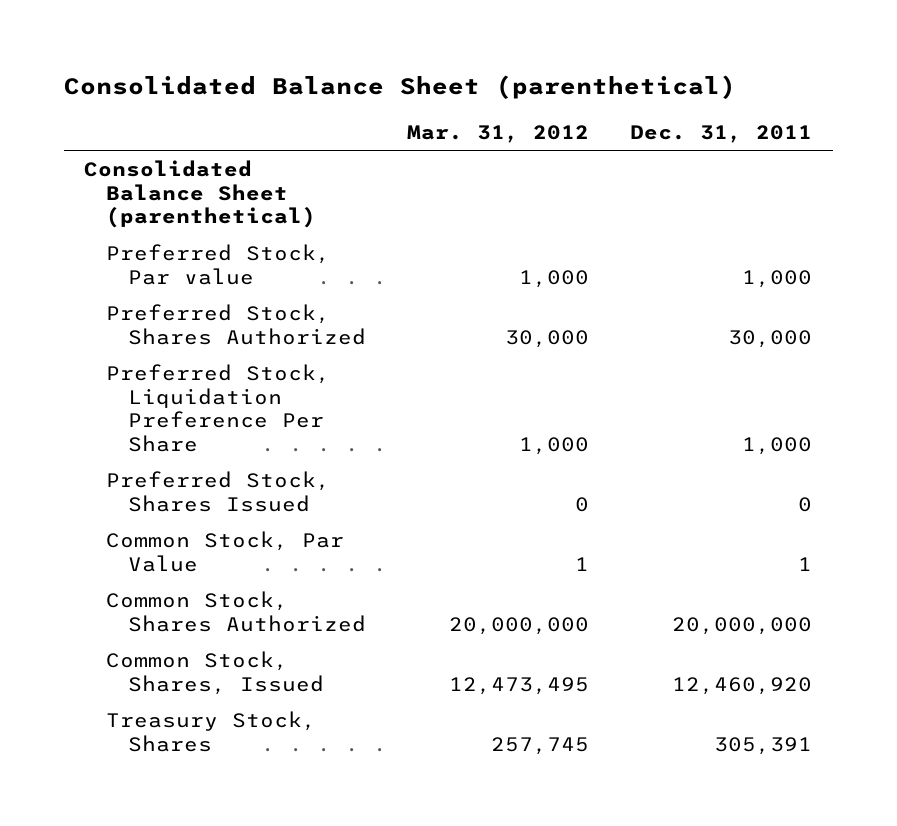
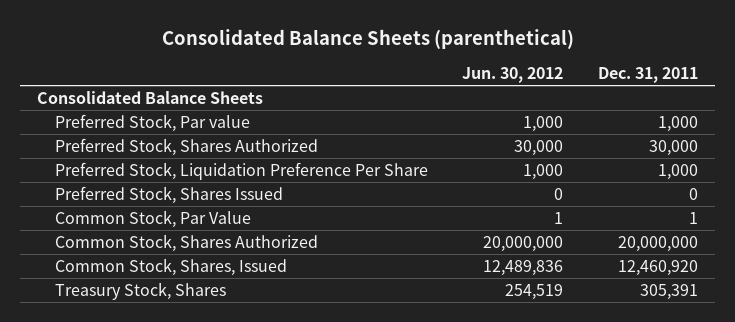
[63,75,736,100] Consolidated Balance Sheet (parenthetical) -> [161,28,574,49] Consolidated Balance Sheets (parenthetical)
[407,124,590,143] Mar. 31, 2012 -> none
none -> [462,66,564,83] Jun. 30, 2012
[84,160,317,229] Consolidated Balance Sheet (parenthetical) -> [37,91,264,105] Consolidated Balance Sheets

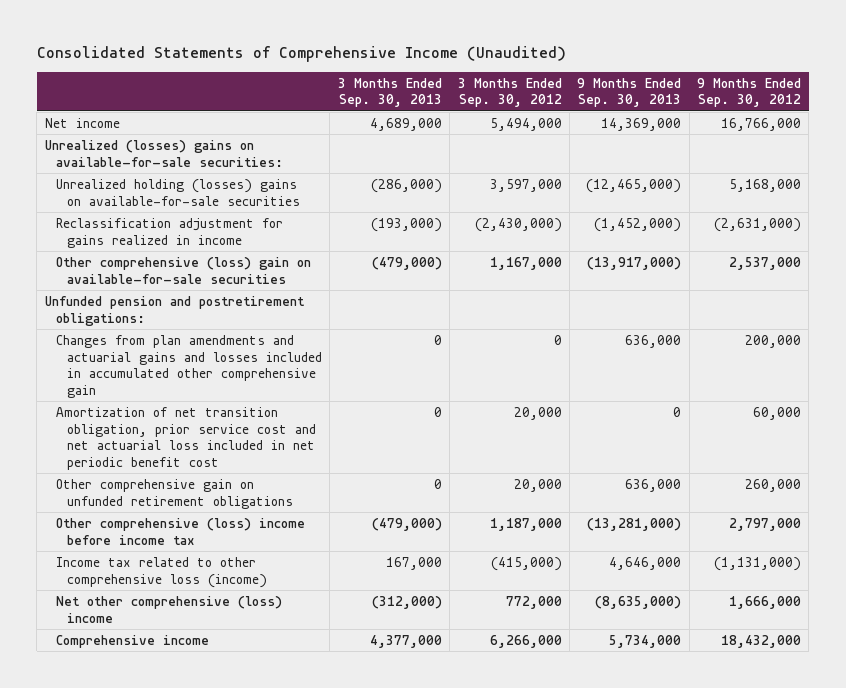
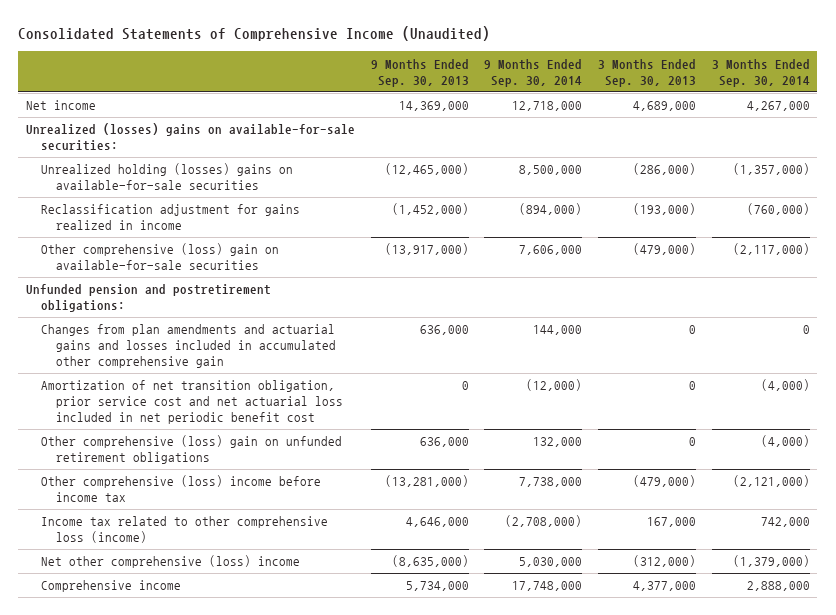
[457,77,562,108] 3 Months Ended Sep. 30, 2012 -> none
[697,77,802,108] 9 Months Ended Sep. 30, 2012 -> none
none -> [484,58,583,87] 9 Months Ended Sep. 30, 2014
none -> [711,58,810,87] 3 Months Ended Sep. 30, 2014
[55,478,294,509] Other comprehensive gain on unfunded retirement obligations -> [40,435,342,465] Other comprehensive (loss) gain on unfunded retirement obligations

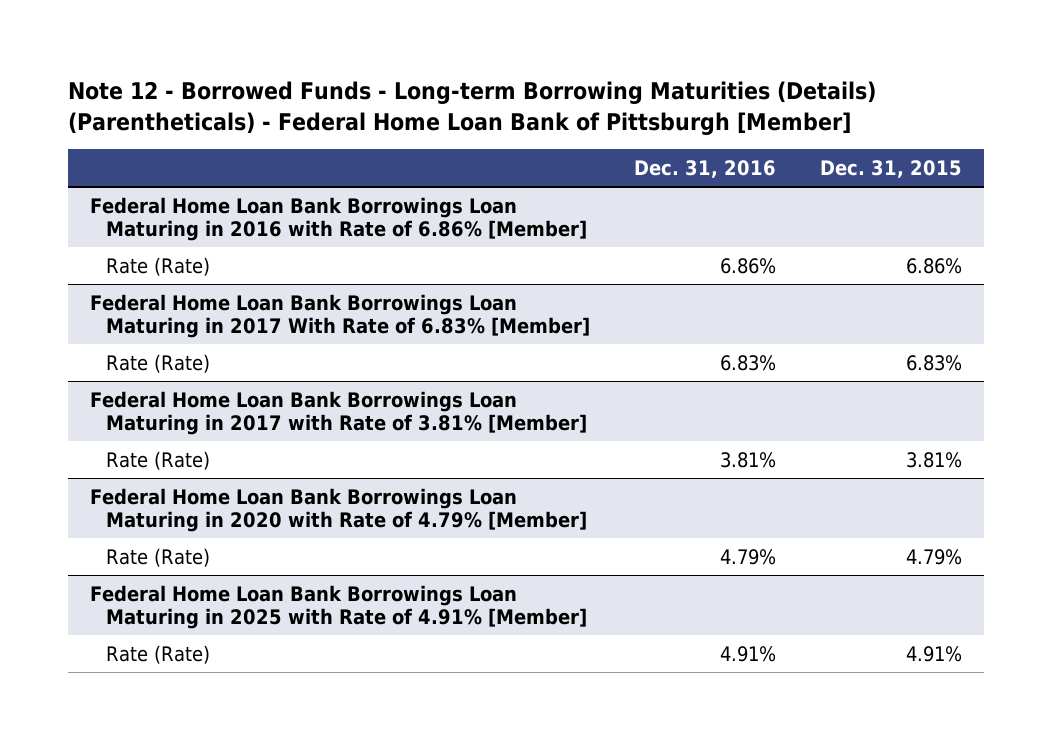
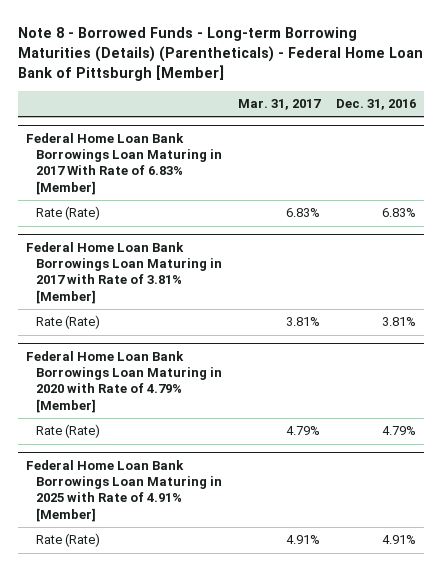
[68,80,877,135] Note 12 - Borrowed Funds - Long-term Borrowing Maturities (Details) (Parentheticals) - Federal Home Loan Bank of Pittsburgh [Member] -> [18,27,424,81] Note 8 - Borrowed Funds - Long-term Borrowing Maturities (Details) (Parentheticals) - Federal Home Loan Bank of Pittsburgh [Member]
[820,160,963,179] Dec. 31, 2015 -> none
none -> [238,98,322,110] Mar. 31, 2017
[90,196,588,241] Federal Home Loan Bank Borrowings Loan Maturing in 2016 with Rate of 6.86% [Member] -> none
[106,256,211,276] Rate (Rate) -> none

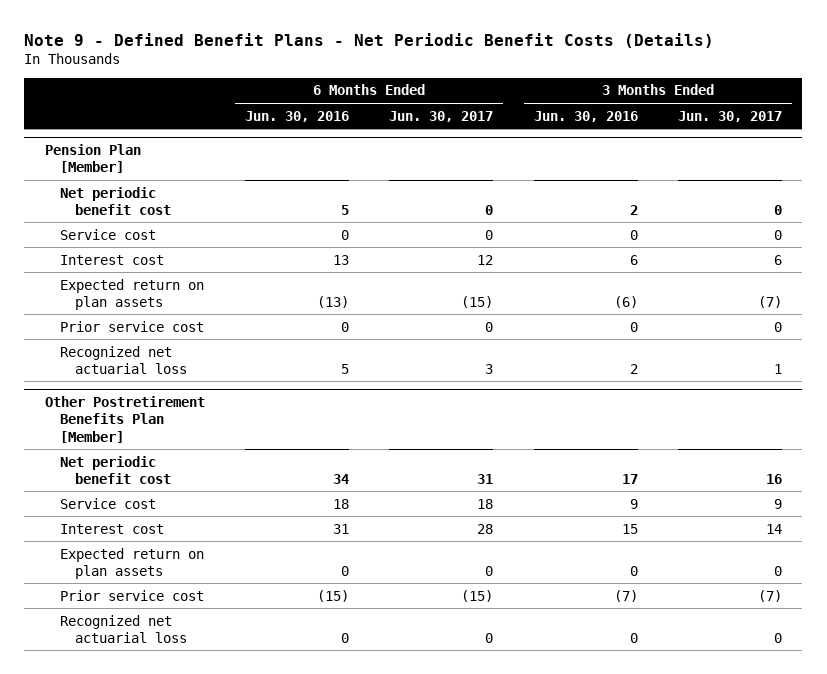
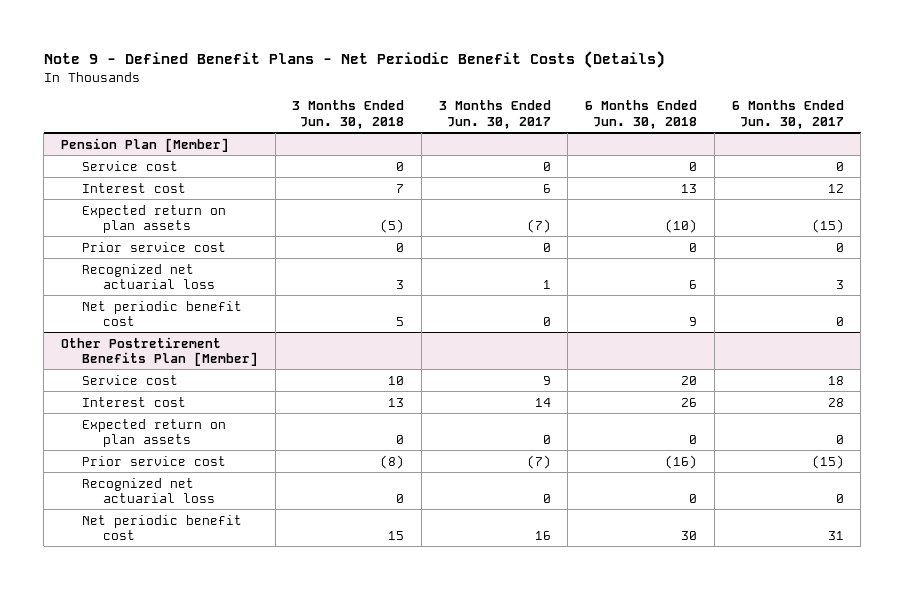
[244,110,349,122] Jun. 30, 2016 -> none
[533,110,638,122] Jun. 30, 2016 -> none
none -> [292,100,405,129] 3 Months Ended Jun. 30, 2018
none -> [585,100,698,129] 6 Months Ended Jun. 30, 2018
[59,186,171,215] Net periodic benefit cost -> [81,300,242,326] Net periodic benefit cost
[59,455,171,484] Net periodic benefit cost -> [81,514,242,540] Net periodic benefit cost

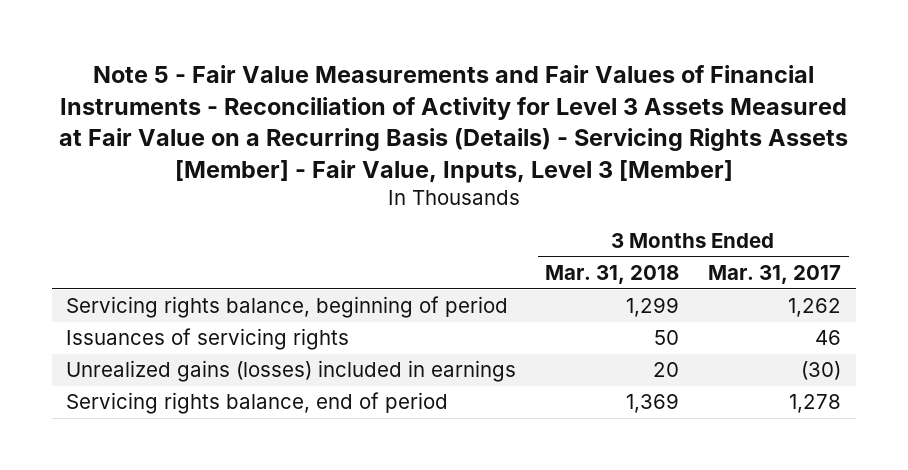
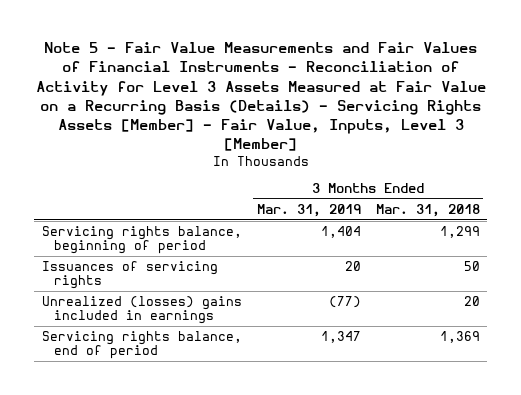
[708,265,842,285] Mar. 31, 2017 -> none
none -> [256,203,361,217] Mar. 31, 2019
[66,360,517,383] Unrealized gains (losses) included in earnings -> [41,296,242,325] Unrealized (losses) gains included in earnings

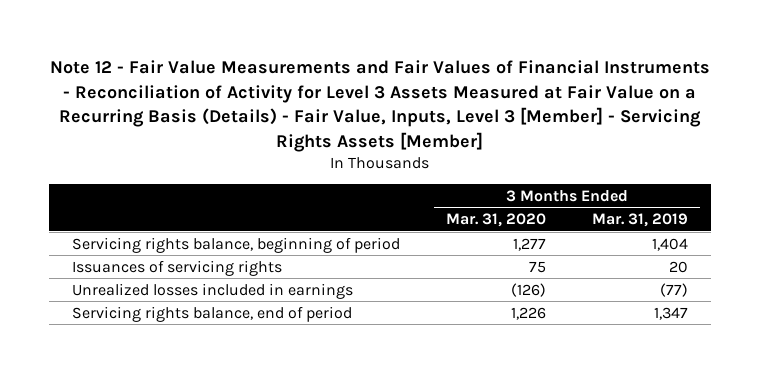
[35,42,486,152] Note 5 - Fair Value Measurements and Fair Values of Financial Instruments - Reconciliation of Activity for Level 3 Assets Measured at Fair Value on a Recurring Basis (Details) - Servicing Rights Assets [Member] - Fair Value, Inputs, Level 3 [Member] -> [50,60,711,152] Note 12 - Fair Value Measurements and Fair Values of Financial Instruments - Reconciliation of Activity for Level 3 Assets Measured at Fair Value on a Recurring Basis (Details) - Fair Value, Inputs, Level 3 [Member] - Servicing Rights Assets [Member]
[375,203,480,217] Mar. 31, 2018 -> none
none -> [446,212,547,227] Mar. 31, 2020
[41,296,242,325] Unrealized (losses) gains included in earnings -> [71,282,353,299] Unrealized losses included in earnings

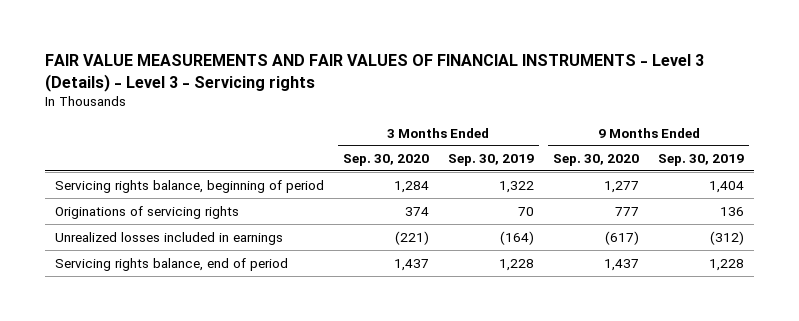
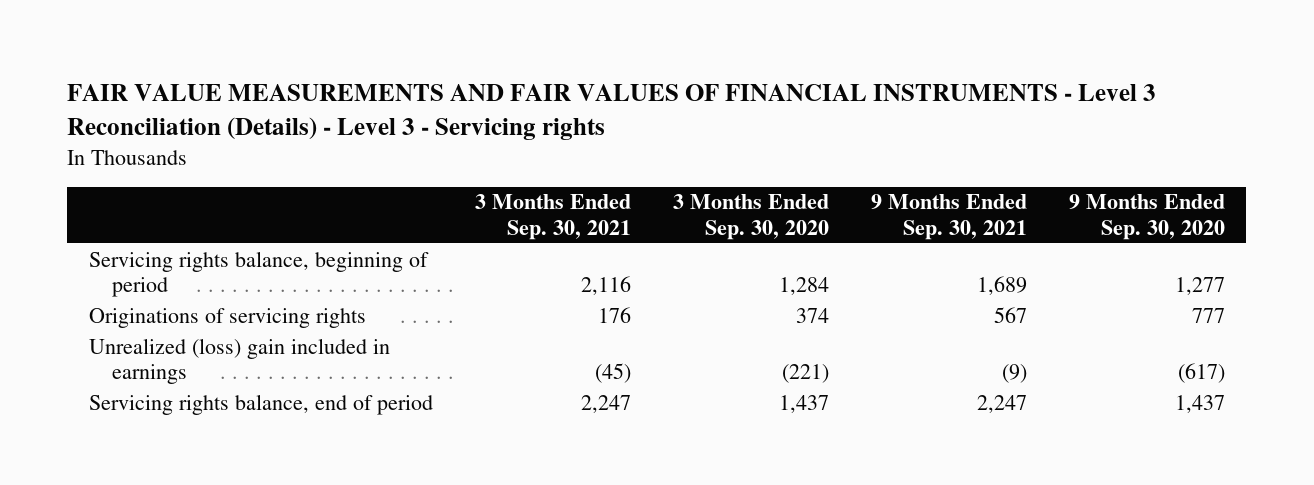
[45,54,705,92] FAIR VALUE MEASUREMENTS AND FAIR VALUES OF FINANCIAL INSTRUMENTS - Level 3 (Details) - Level 3 - Servicing rights -> [67,84,1157,141] FAIR VALUE MEASUREMENTS AND FAIR VALUES OF FINANCIAL INSTRUMENTS - Level 3 Reconciliation (Details) - Level 3 - Servicing rights
[447,154,534,167] Sep. 30, 2019 -> none
[658,154,745,167] Sep. 30, 2019 -> none
none -> [474,194,631,240] 3 Months Ended Sep. 30, 2021
none -> [871,194,1028,240] 9 Months Ended Sep. 30, 2021
[54,231,283,245] Unrealized losses included in earnings -> [88,337,390,385] Unrealized (loss) gain included in earnings

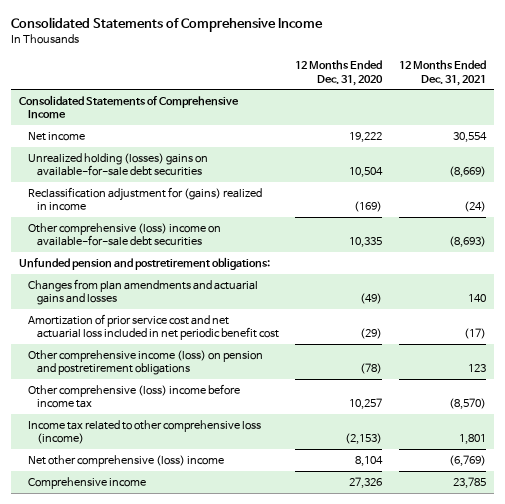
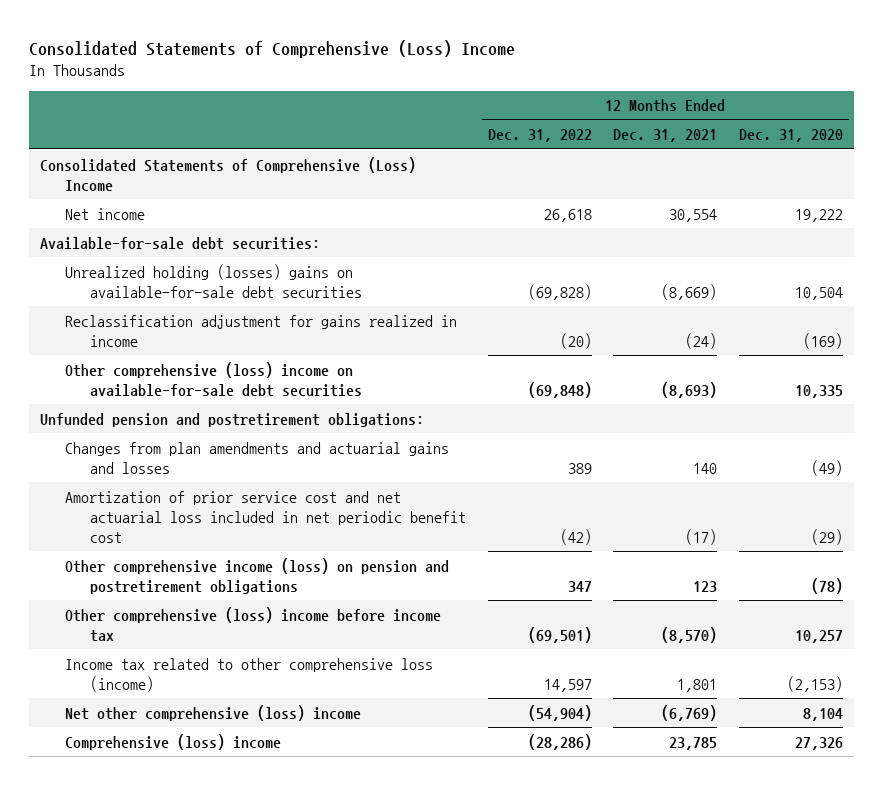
[10,17,323,33] Consolidated Statements of Comprehensive Income -> [29,39,516,58] Consolidated Statements of Comprehensive (Loss) Income
none -> [487,129,592,143] Dec. 31, 2022
[19,94,240,120] Consolidated Statements of Comprehensive Income -> [40,156,417,192] Consolidated Statements of Comprehensive (Loss) Income
none -> [40,236,321,250] Available-for-sale debt securities:
[27,186,262,212] Reclassification adjustment for (gains) realized in income -> [64,314,457,347] Reclassification adjustment for gains realized in income
[27,476,146,489] Comprehensive income -> [64,733,281,750] Comprehensive (loss) income

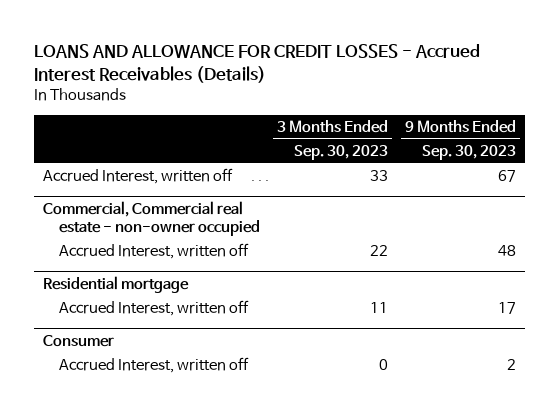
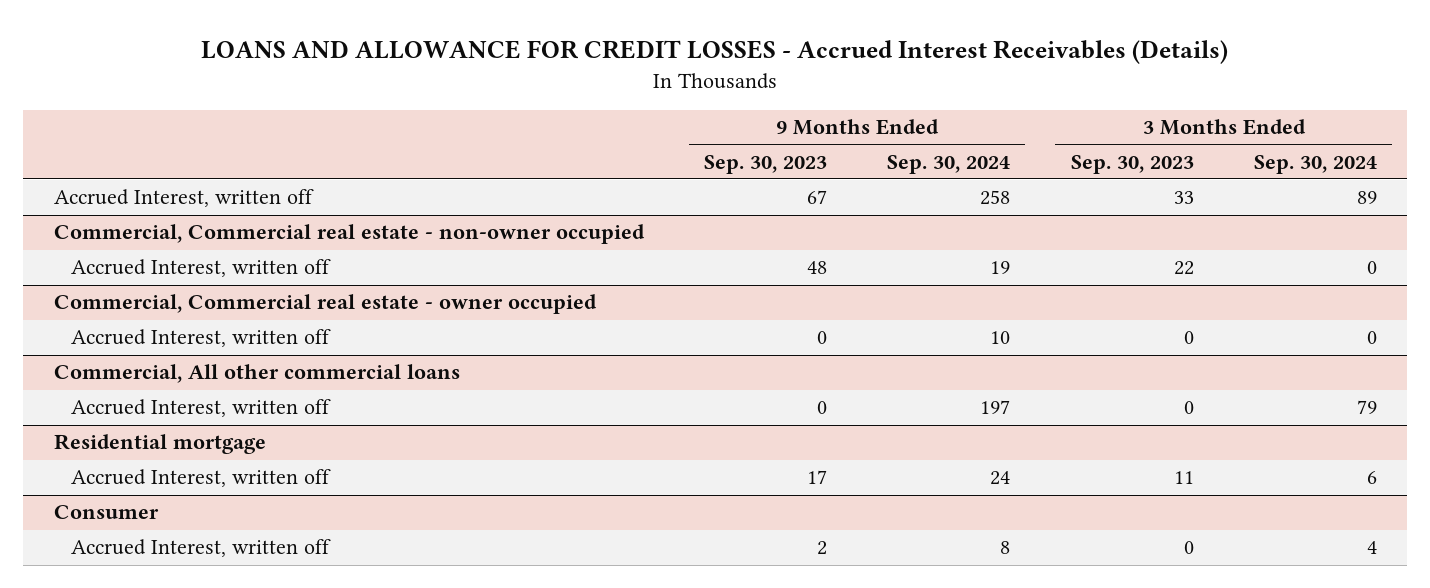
none -> [887,154,1011,174] Sep. 30, 2024
none -> [1253,154,1377,174] Sep. 30, 2024
none -> [53,294,597,315] Commercial, Commercial real estate - owner occupied
none -> [71,329,332,348] Accrued Interest, written off
none -> [53,364,460,384] Commercial, All other commercial loans
none -> [71,399,332,418] Accrued Interest, written off

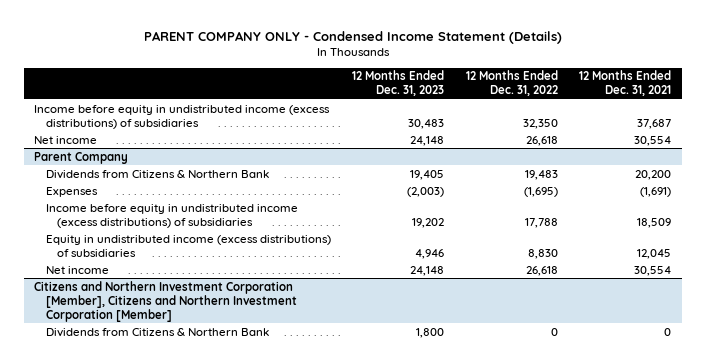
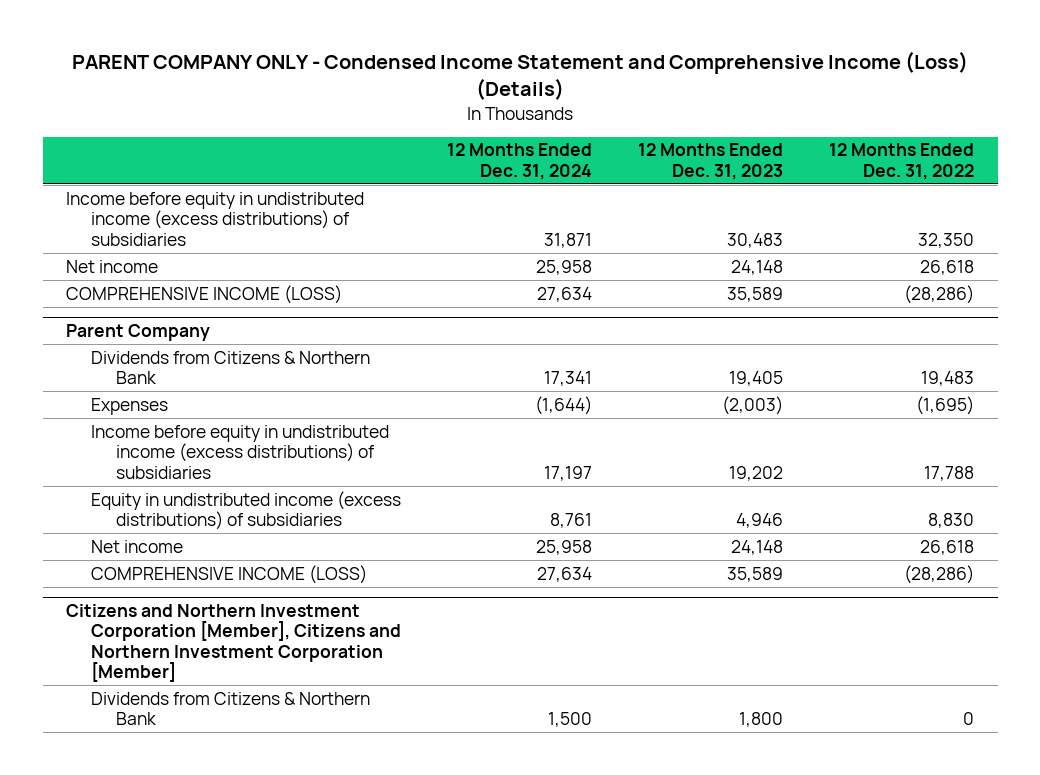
[143,31,562,45] PARENT COMPANY ONLY - Condensed Income Statement (Details) -> [72,51,969,101] PARENT COMPANY ONLY - Condensed Income Statement and Comprehensive Income (Loss) (Details)
[579,70,672,97] 12 Months Ended Dec. 31, 2021 -> none
none -> [446,143,592,180] 12 Months Ended Dec. 31, 2024
none -> [65,284,342,304] COMPREHENSIVE INCOME (LOSS)
none -> [90,564,367,584] COMPREHENSIVE INCOME (LOSS)

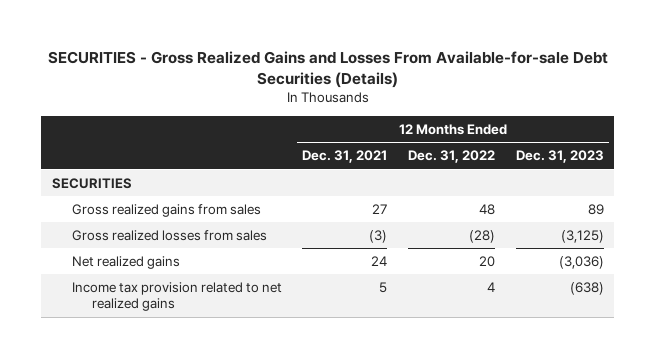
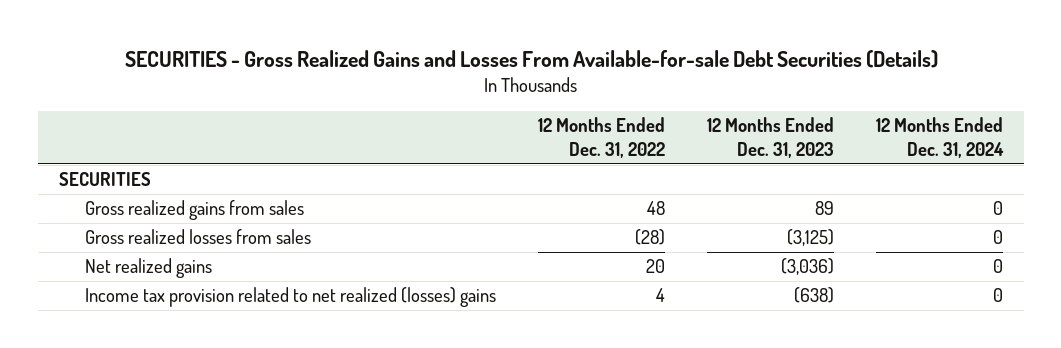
[302,150,388,164] Dec. 31, 2021 -> none
none -> [875,116,1004,158] 12 Months Ended Dec. 31, 2024
[71,282,282,312] Income tax provision related to net realized gains -> [84,287,496,308] Income tax provision related to net realized (losses) gains

